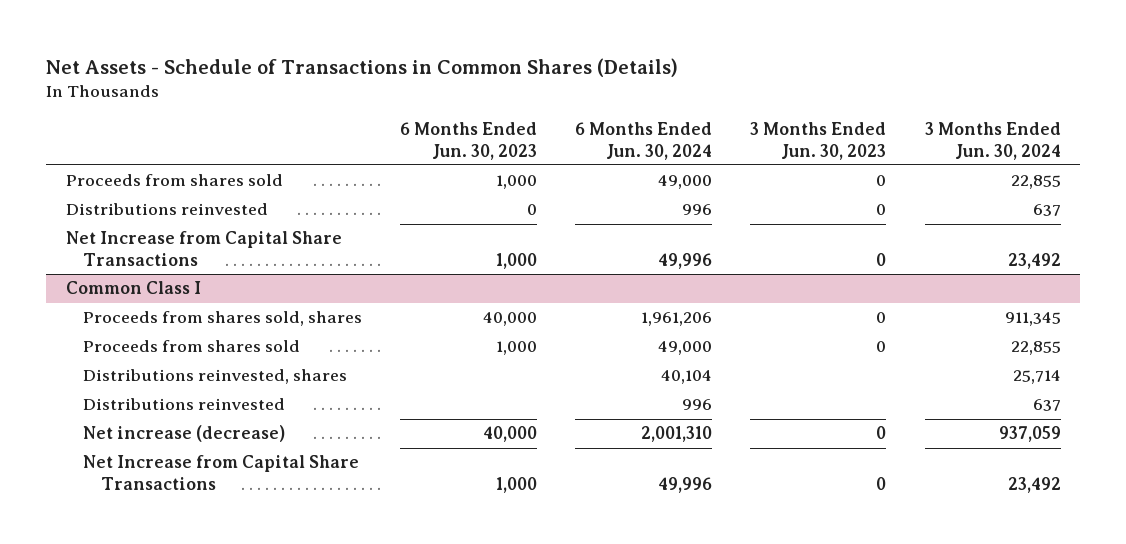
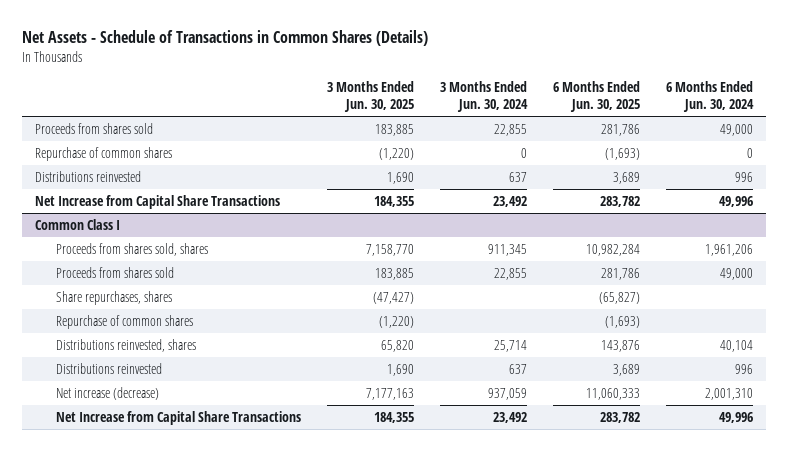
[400,122,538,160] 6 Months Ended Jun. 30, 2023 -> none
[750,122,887,160] 3 Months Ended Jun. 30, 2023 -> none
none -> [327,81,415,113] 3 Months Ended Jun. 30, 2025
none -> [552,81,640,113] 6 Months Ended Jun. 30, 2025
none -> [34,146,172,161] Repurchase of common shares
none -> [56,290,173,305] Share repurchases, shares
none -> [56,314,194,329] Repurchase of common shares

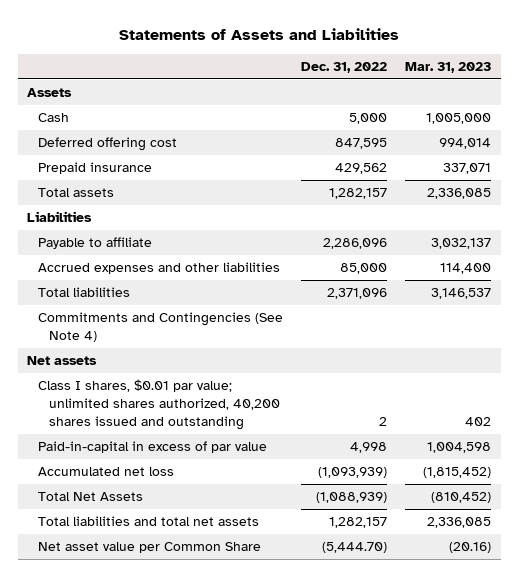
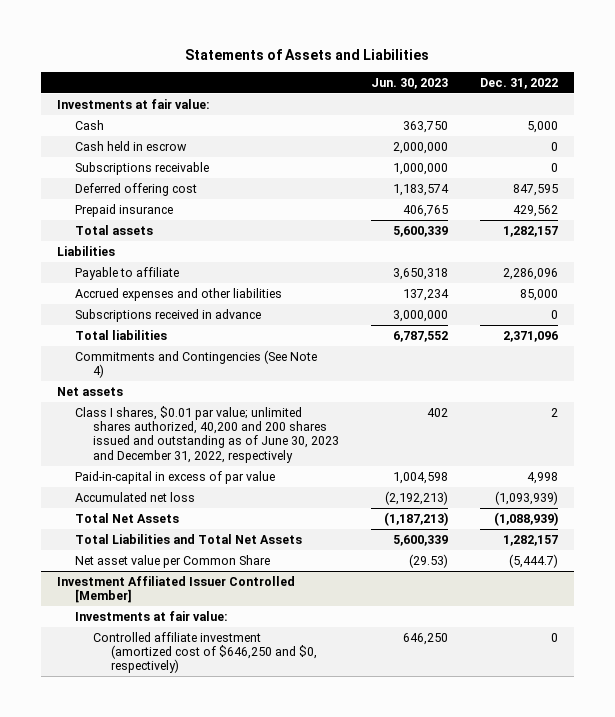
[405,61,492,73] Mar. 31, 2023 -> none
none -> [371,77,449,89] Jun. 30, 2023
[27,88,73,98] Assets -> none
none -> [56,98,210,109] Investments at fair value:
none -> [74,140,187,151] Cash held in escrow
none -> [74,161,209,175] Subscriptions receivable
none -> [74,308,261,322] Subscriptions received in advance
[38,379,280,431] Class I shares, $0.01 par value; unlimited shares authorized, 40,200 shares issued and outstanding -> [74,405,340,463] Class I shares, $0.01 par value; unlimited shares authorized, 40,200 and 200 shares issued and outstanding as of June 30, 2023 and December 31, 2022, respectively
[38,516,260,527] Total liabilities and total net assets -> [74,533,302,544] Total Liabilities and Total Net Assets
[322,542,388,554] (5,444.70) -> [509,553,559,568] (5,444.7)
none -> [56,575,295,604] Investment Affiliated Issuer Controlled [Member]
none -> [74,610,228,621] Investments at fair value:
none -> [93,631,318,674] Controlled affiliate investment (amortized cost of $646,250 and $0, respectively)

